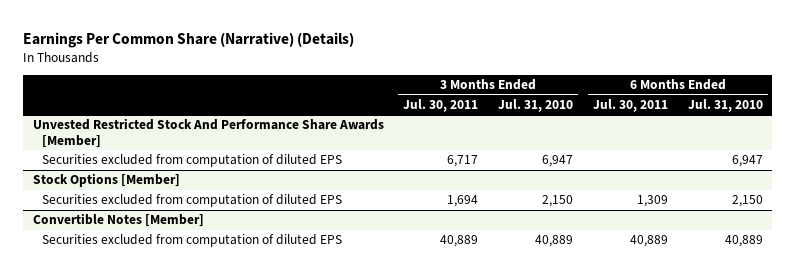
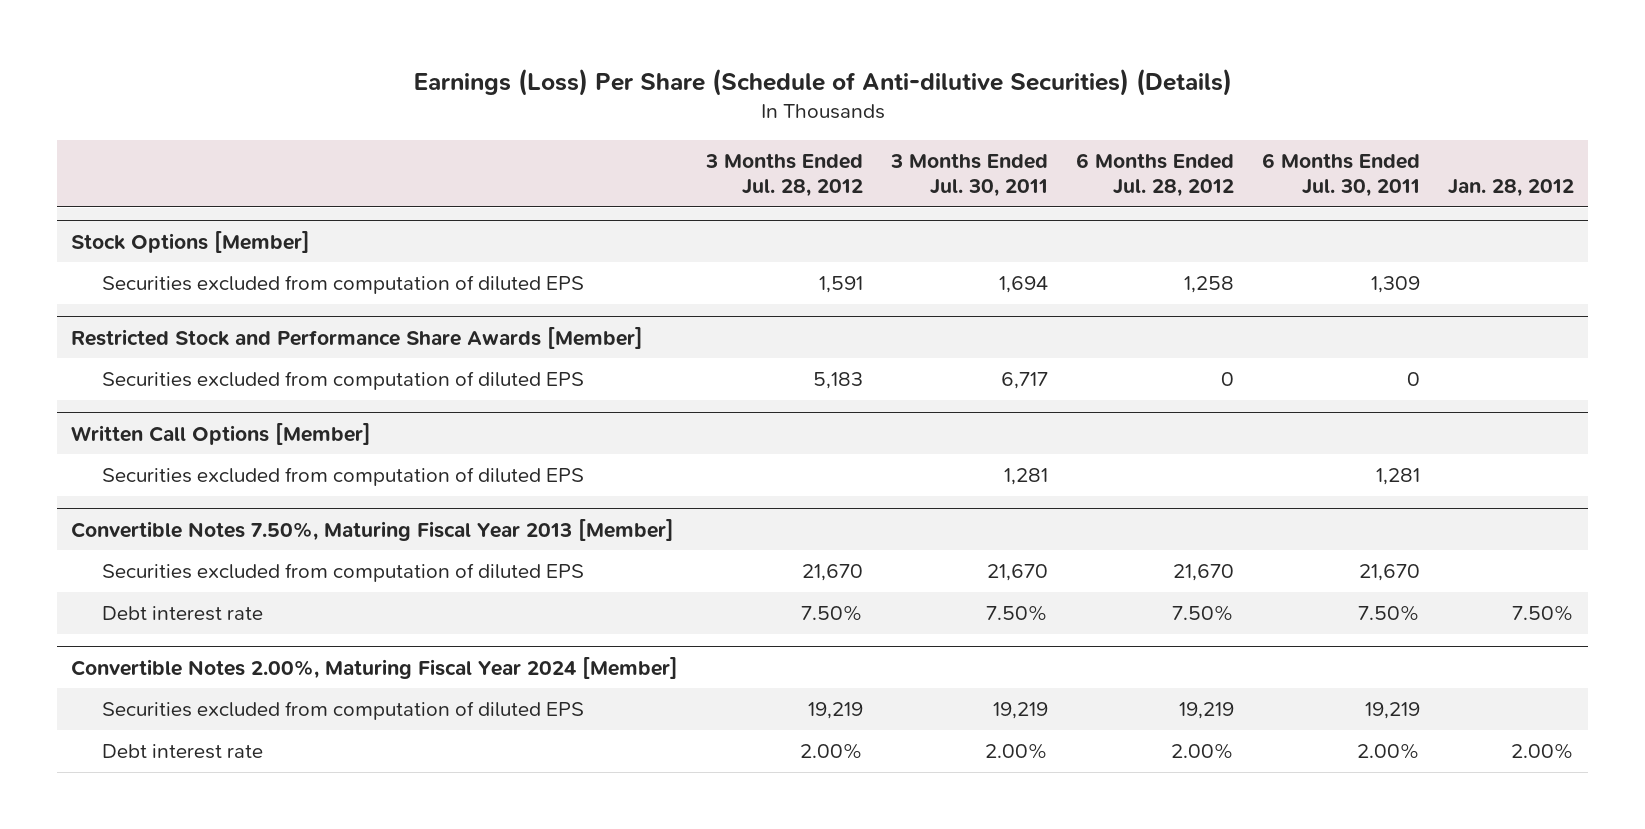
[22,31,354,48] Earnings Per Common Share (Narrative) (Details) -> [413,67,1232,96] Earnings (Loss) Per Share (Schedule of Anti-dilutive Securities) (Details)
[498,99,574,113] Jul. 31, 2010 -> none
[687,99,763,113] Jul. 31, 2010 -> none
none -> [704,152,863,197] 3 Months Ended Jul. 28, 2012
none -> [1076,152,1235,197] 6 Months Ended Jul. 28, 2012
none -> [1448,178,1575,197] Jan. 28, 2012
[32,118,384,148] Unvested Restricted Stock And Performance Share Awards [Member] -> none
[42,154,343,168] Securities excluded from computation of diluted EPS -> none
[32,213,204,228] Convertible Notes [Member] -> none
none -> [70,326,643,349] Restricted Stock and Performance Share Awards [Member]
[440,235,479,248] 40,889 -> [1001,372,1049,390] 6,717
[629,235,668,248] 40,889 -> [1407,372,1421,387] 0
none -> [70,422,371,445] Written Call Options [Member]
none -> [102,467,585,487] Securities excluded from computation of diluted EPS
none -> [70,518,674,541] Convertible Notes 7.50%, Maturing Fiscal Year 2013 [Member]
none -> [102,563,585,583] Securities excluded from computation of diluted EPS
none -> [102,606,264,622] Debt interest rate
none -> [70,656,678,679] Convertible Notes 2.00%, Maturing Fiscal Year 2024 [Member]
none -> [102,701,585,721] Securities excluded from computation of diluted EPS
none -> [102,744,264,760] Debt interest rate

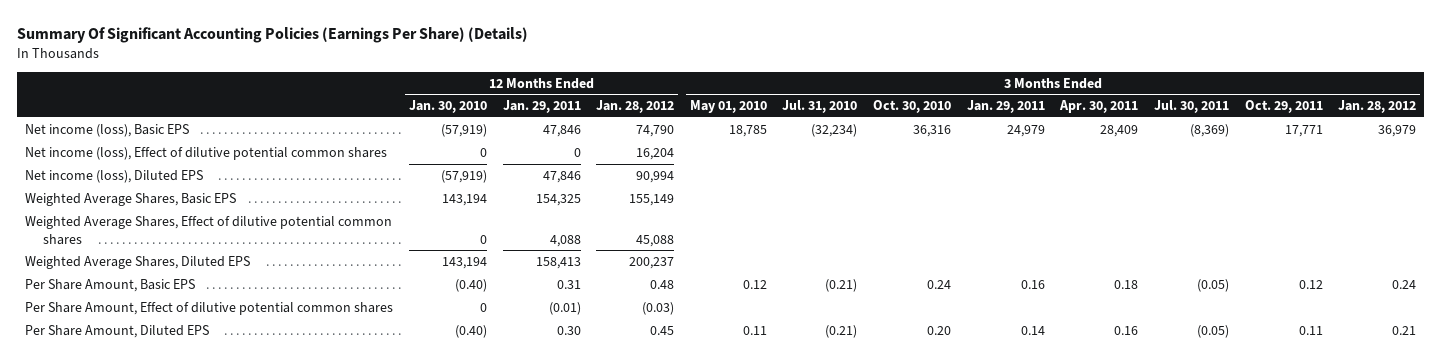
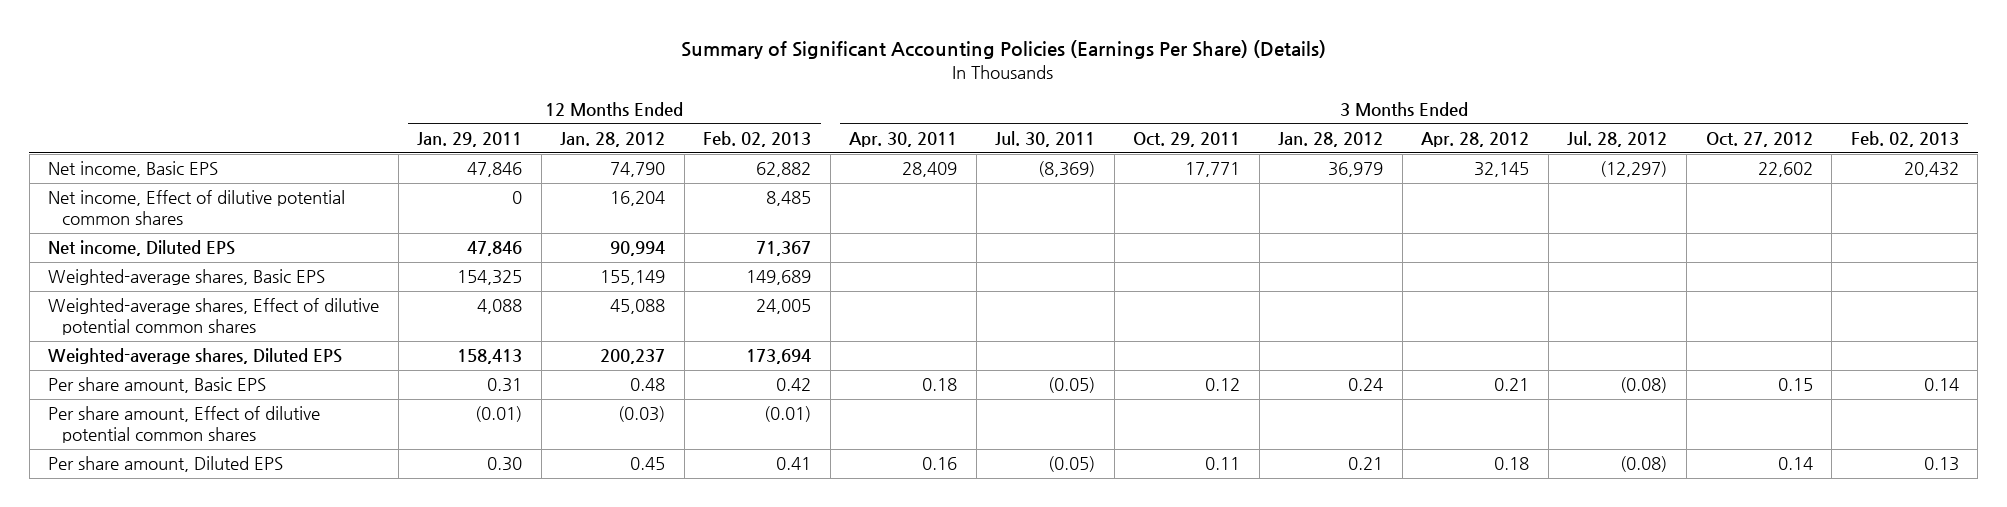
[17,27,529,44] Summary Of Significant Accounting Policies (Earnings Per Share) (Details) -> [681,40,1327,60] Summary of Significant Accounting Policies (Earnings Per Share) (Details)
[408,100,487,114] Jan. 30, 2010 -> none
[689,100,767,114] May 01, 2010 -> none
[782,100,858,114] Jul. 31, 2010 -> none
[873,100,952,114] Oct. 30, 2010 -> none
[966,100,1045,114] Jan. 29, 2011 -> none
none -> [703,130,812,147] Feb. 02, 2013
none -> [1421,131,1530,147] Apr. 28, 2012
none -> [1567,130,1668,147] Jul. 28, 2012
none -> [1705,131,1813,147] Oct. 27, 2012
none -> [1850,130,1959,147] Feb. 02, 2013
[25,123,190,137] Net income (loss), Basic EPS -> [48,161,219,178] Net income, Basic EPS
[25,146,388,160] Net income (loss), Effect of dilutive potential common shares -> [48,190,346,226] Net income, Effect of dilutive potential common shares
[25,169,204,183] Net income (loss), Diluted EPS -> [48,240,236,257] Net income, Diluted EPS
[25,192,237,206] Weighted Average Shares, Basic EPS -> [48,269,326,286] Weighted-average shares, Basic EPS
[25,215,393,245] Weighted Average Shares, Effect of dilutive potential common shares -> [48,298,380,336] Weighted-average shares, Effect of dilutive potential common shares
[25,255,251,269] Weighted Average Shares, Diluted EPS -> [48,348,343,365] Weighted-average shares, Diluted EPS
[25,278,196,292] Per Share Amount, Basic EPS -> [48,377,267,394] Per share amount, Basic EPS
[25,301,394,315] Per Share Amount, Effect of dilutive potential common shares -> [48,406,321,444] Per share amount, Effect of dilutive potential common shares
[25,324,210,338] Per Share Amount, Diluted EPS -> [48,456,284,473] Per share amount, Diluted EPS

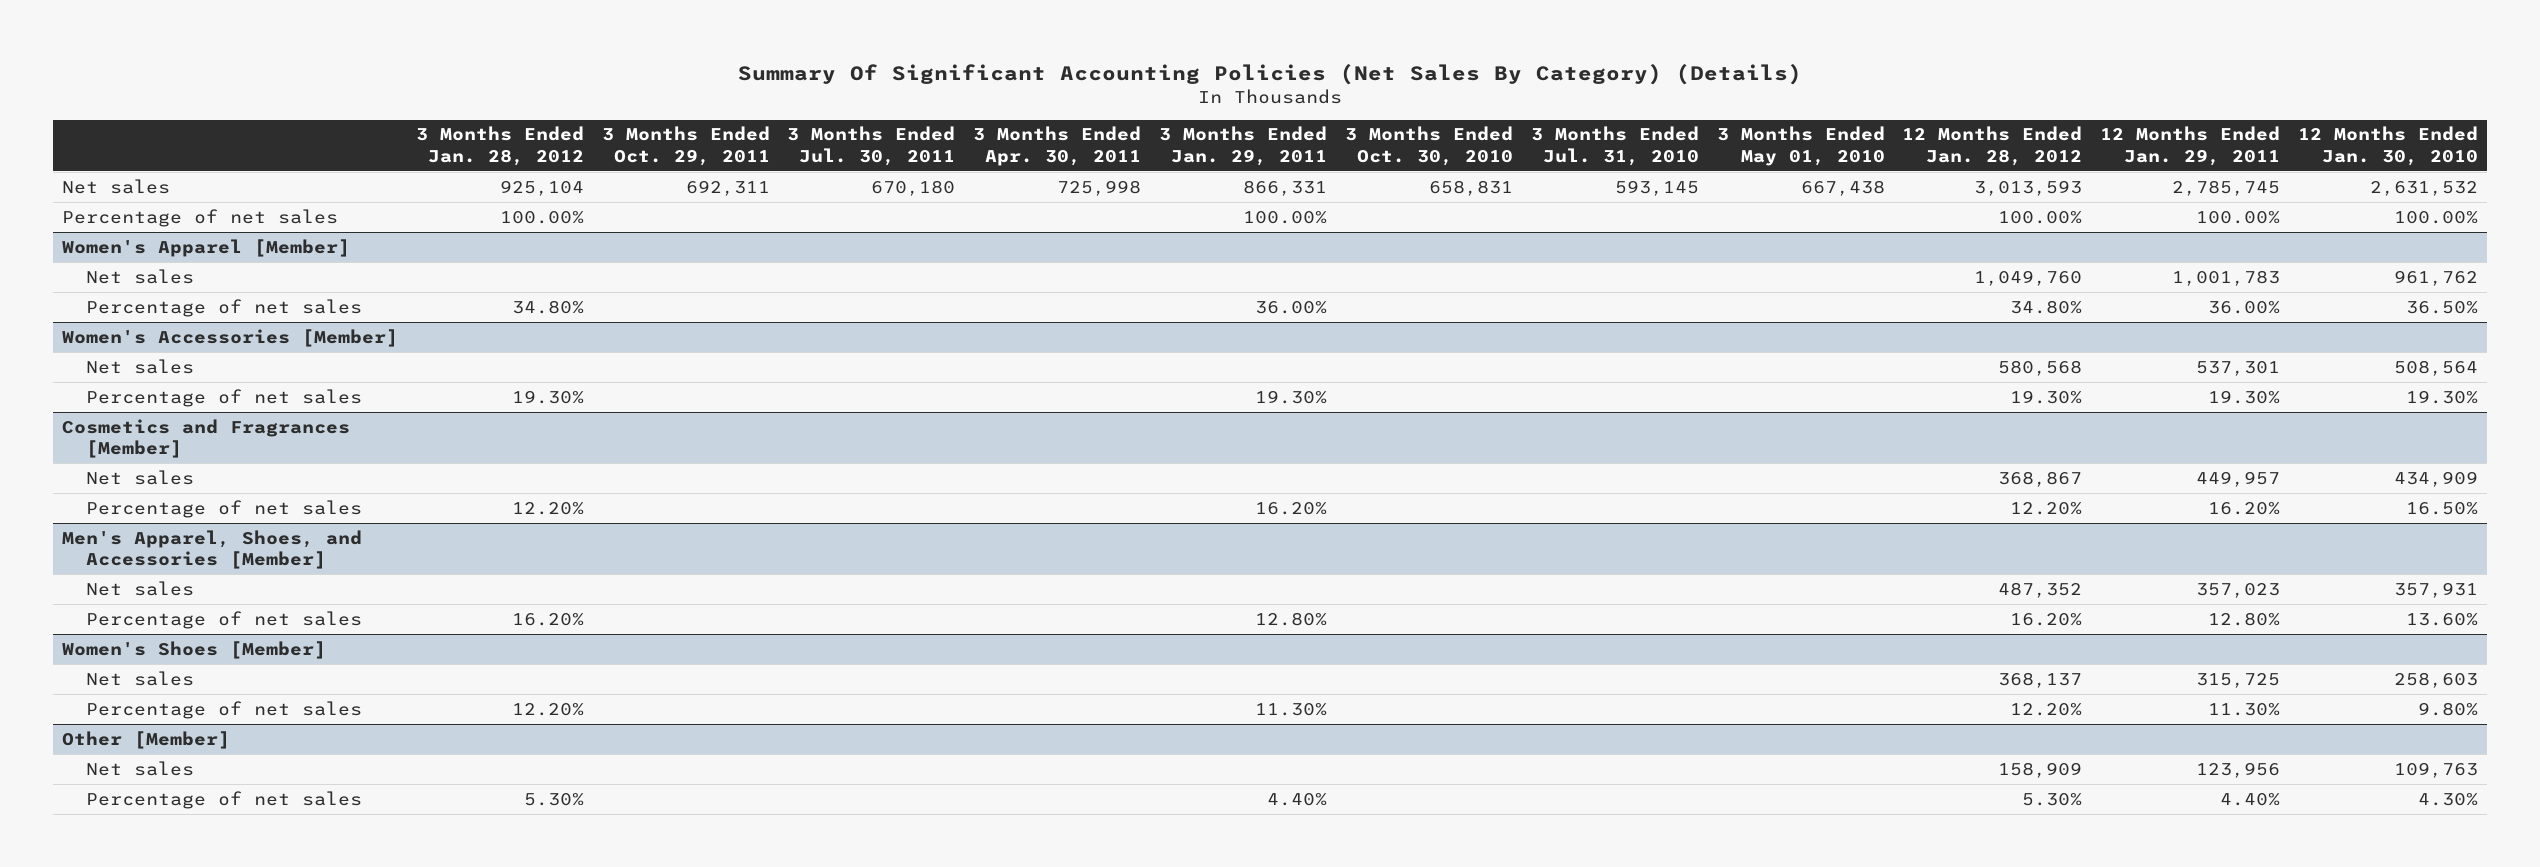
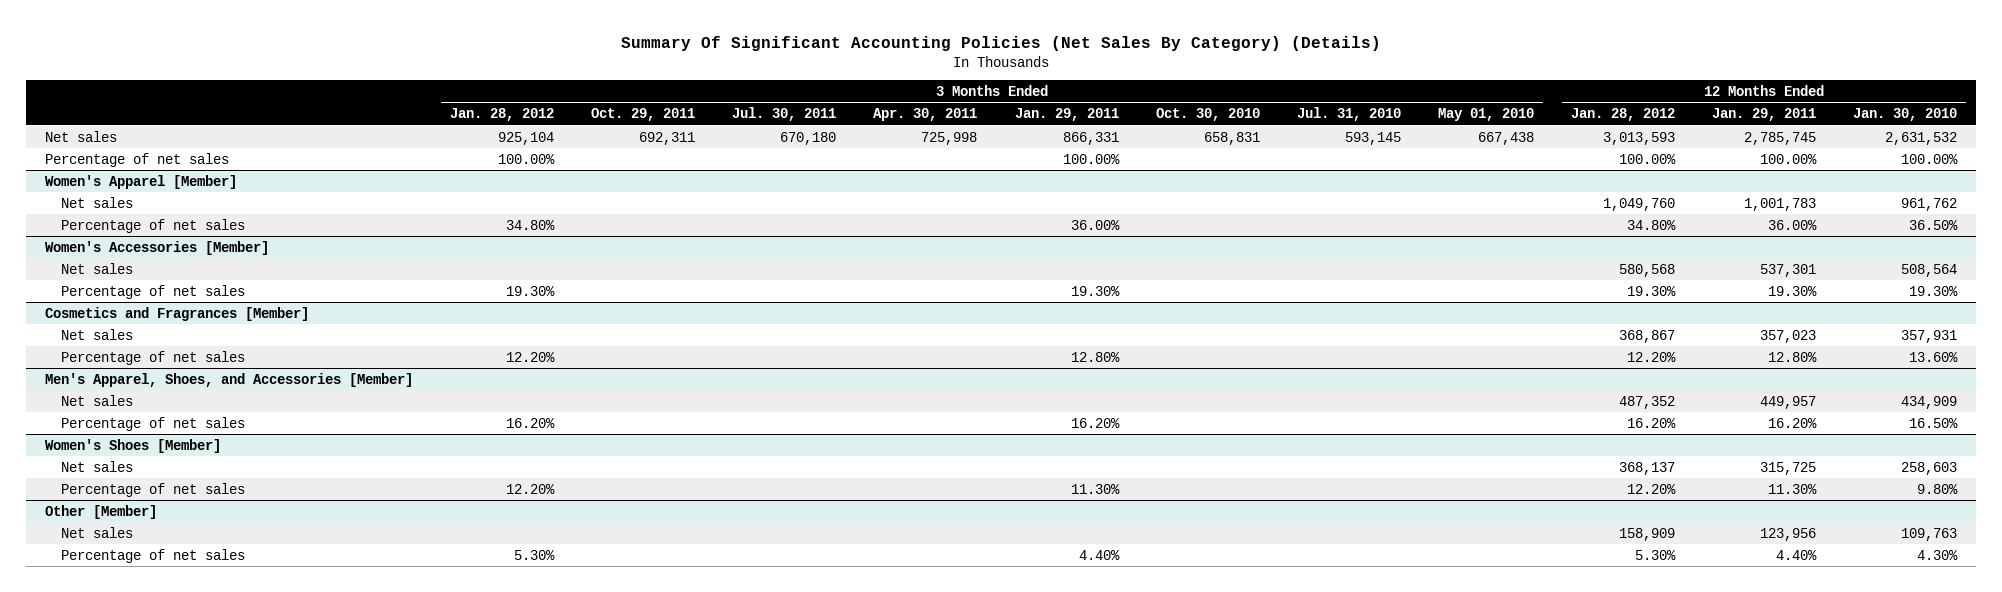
[2196,470,2281,487] 449,957 -> [1760,329,1817,343] 357,023
[2394,470,2479,487] 434,909 -> [1901,329,1958,343] 357,931
[1255,501,1328,515] 16.20% -> [1070,351,1120,362] 12.80%
[2208,501,2281,515] 16.20% -> [1768,351,1818,362] 12.80%
[2406,501,2479,515] 16.50% -> [1909,351,1959,362] 13.60%
[2196,582,2281,598] 357,023 -> [1760,395,1817,409] 449,957
[2394,581,2479,598] 357,931 -> [1901,395,1958,409] 434,909
[1255,611,1328,626] 12.80% -> [1070,417,1120,428] 16.20%
[2208,611,2281,626] 12.80% -> [1768,417,1818,428] 16.20%
[2406,612,2479,626] 13.60% -> [1909,417,1959,428] 16.50%

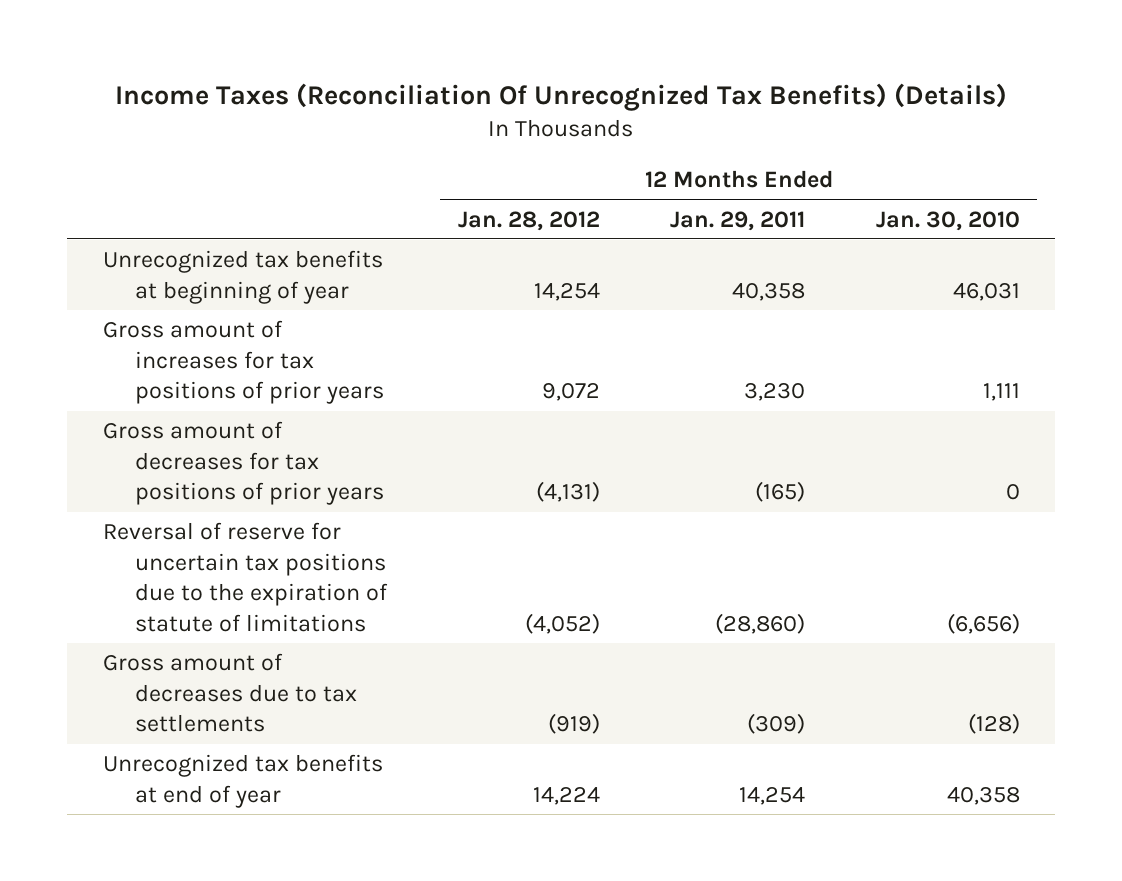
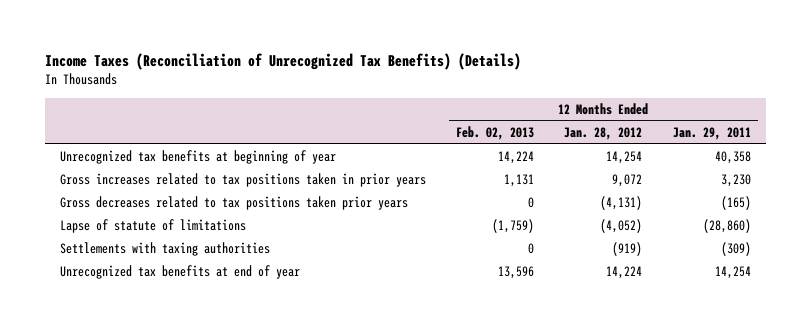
[115,83,1008,112] Income Taxes (Reconciliation Of Unrecognized Tax Benefits) (Details) -> [44,52,521,70] Income Taxes (Reconciliation of Unrecognized Tax Benefits) (Details)
[875,210,1020,231] Jan. 30, 2010 -> none
none -> [456,126,535,141] Feb. 02, 2013
[102,320,385,405] Gross amount of increases for tax positions of prior years -> [60,173,427,188] Gross increases related to tax positions taken in prior years
[102,421,385,506] Gross amount of decreases for tax positions of prior years -> [60,196,409,211] Gross decreases related to tax positions taken prior years
[102,522,389,632] Reversal of reserve for uncertain tax positions due to the expiration of statute of limitations -> [60,219,247,234] Lapse of statute of limitations
[102,653,358,733] Gross amount of decreases due to tax settlements -> [60,242,271,257] Settlements with taxing authorities

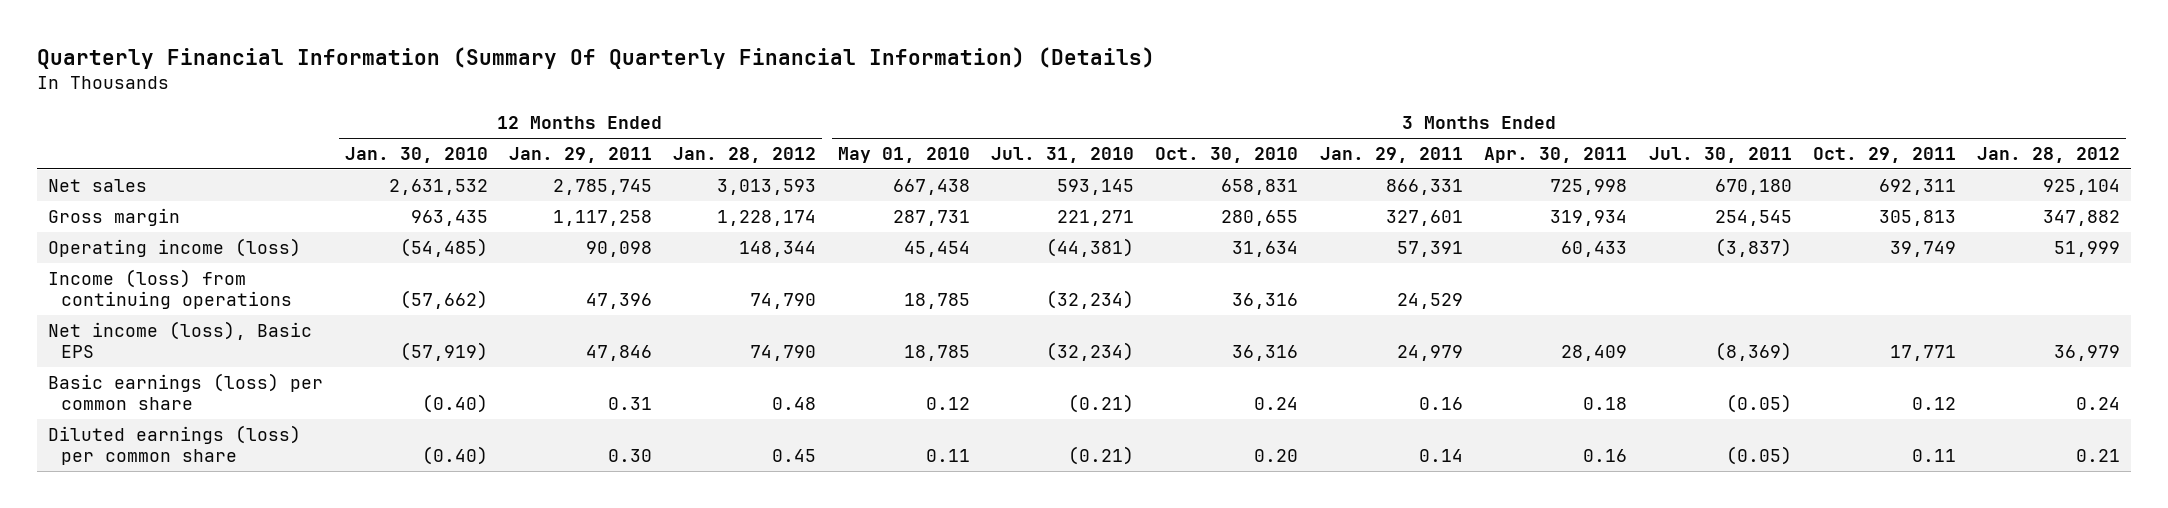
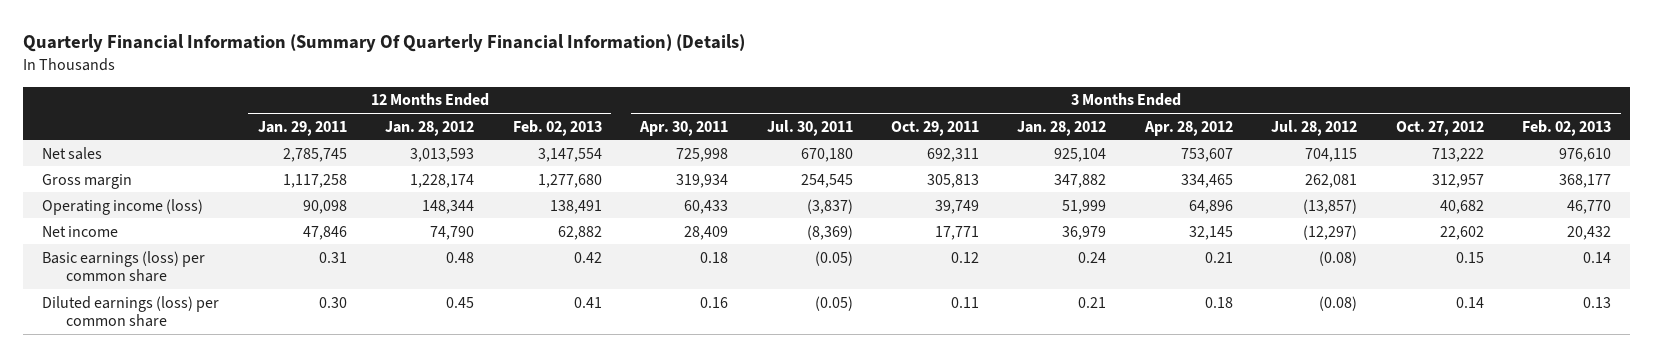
[344,146,488,163] Jan. 30, 2010 -> none
[837,146,970,163] May 01, 2010 -> none
[991,146,1135,163] Jul. 31, 2010 -> none
[1155,146,1299,163] Oct. 30, 2010 -> none
[1319,146,1463,163] Jan. 29, 2011 -> none
none -> [512,119,602,136] Feb. 02, 2013
none -> [1143,120,1233,136] Apr. 28, 2012
none -> [1271,119,1358,136] Jul. 28, 2012
none -> [1395,120,1484,136] Oct. 27, 2012
none -> [1522,119,1612,136] Feb. 02, 2013
[48,268,292,310] Income (loss) from continuing operations -> none
[48,320,313,359] Net income (loss), Basic EPS -> [42,225,119,237] Net income

